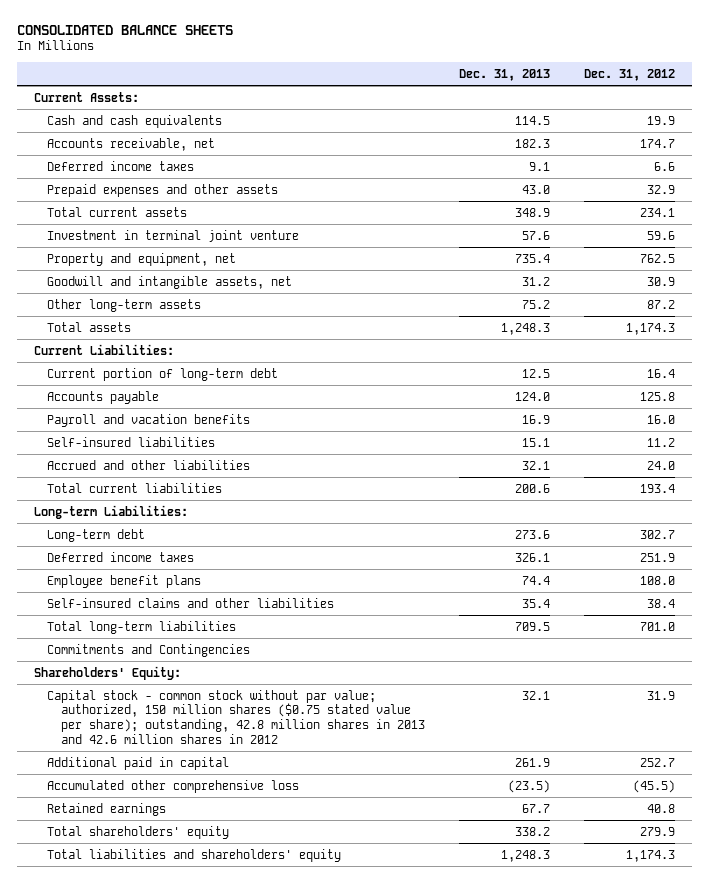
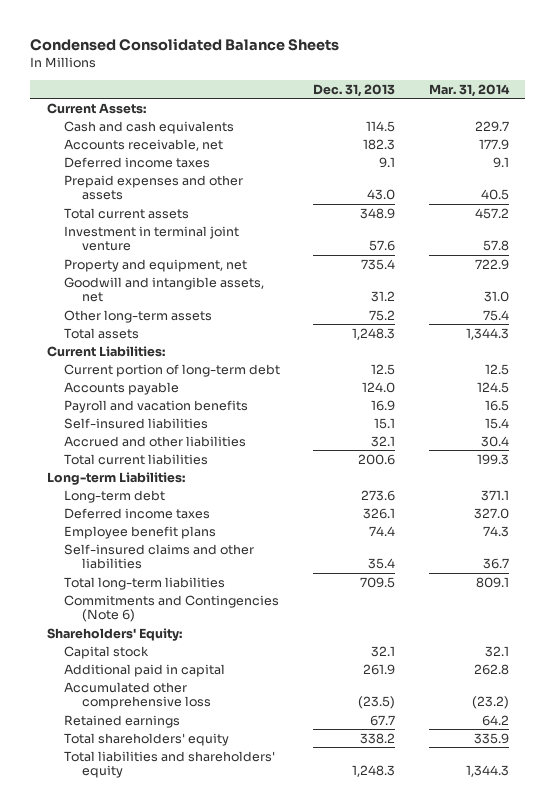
[16,24,233,35] CONSOLIDATED BALANCE SHEETS -> [30,38,340,52] Condensed Consolidated Balance Sheets
[584,68,676,81] Dec. 31, 2012 -> none
none -> [428,83,510,97] Mar. 31, 2014
[47,643,251,657] Commitments and Contingencies -> [64,594,280,623] Commitments and Contingencies (Note 6)
[47,689,425,744] Capital stock - common stock without par value; authorized, 150 million shares ($0.75 stated value per share); outstanding, 42.8 million shares in 2013 and 42.6 million shares in 2012 -> [64,645,150,659] Capital stock

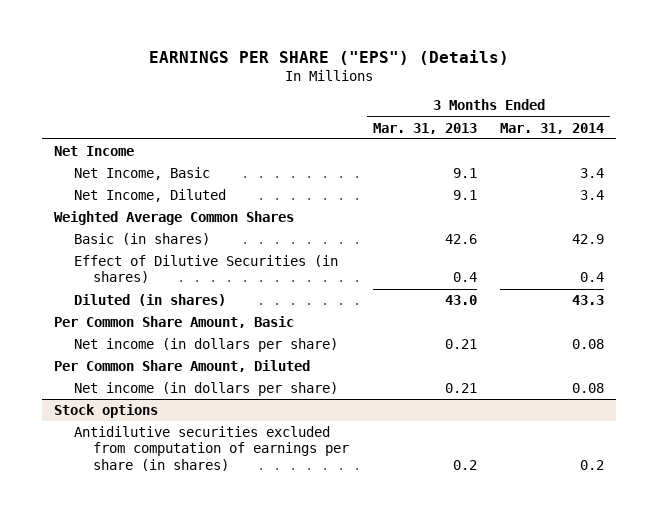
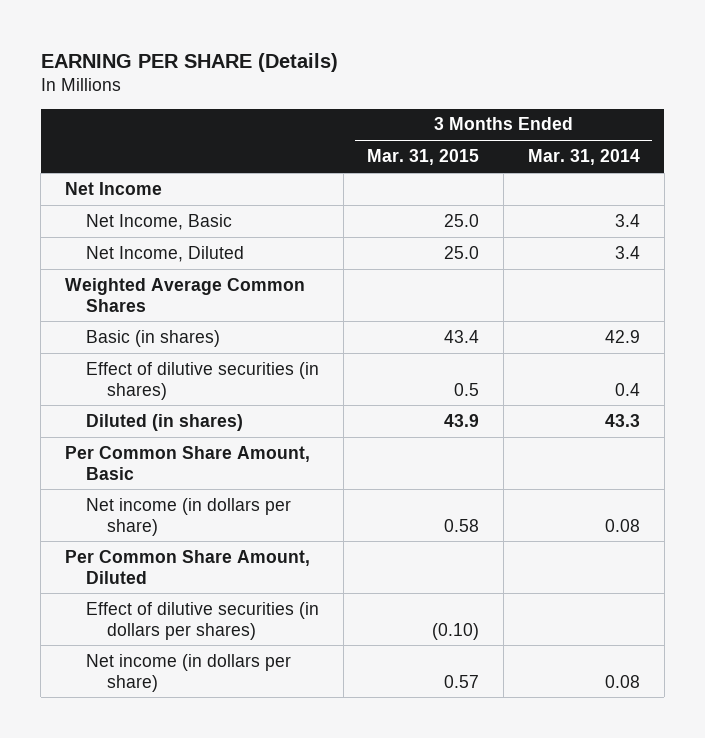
[149,49,510,65] EARNINGS PER SHARE ("EPS") (Details) -> [40,52,338,72] EARNING PER SHARE (Details)
[372,122,477,134] Mar. 31, 2013 -> none
none -> [367,149,480,166] Mar. 31, 2015
[73,255,338,284] Effect of Dilutive Securities (in shares) -> [86,361,320,400] Effect of dilutive securities (in shares)
none -> [86,601,320,640] Effect of dilutive securities (in dollars per shares)
[53,404,158,419] Stock options -> none
[73,426,350,471] Antidilutive securities excluded from computation of earnings per share (in shares) -> none

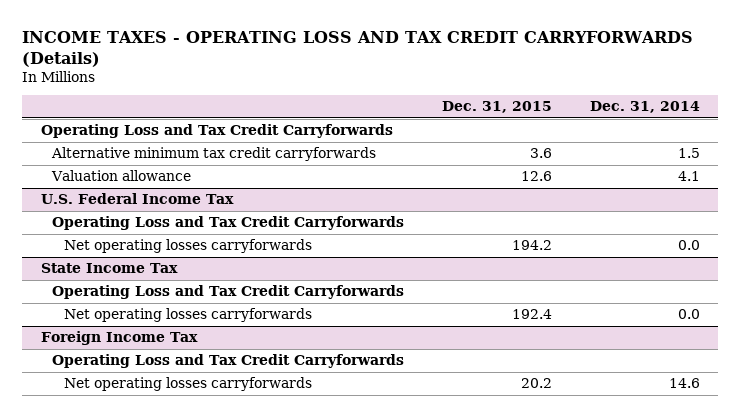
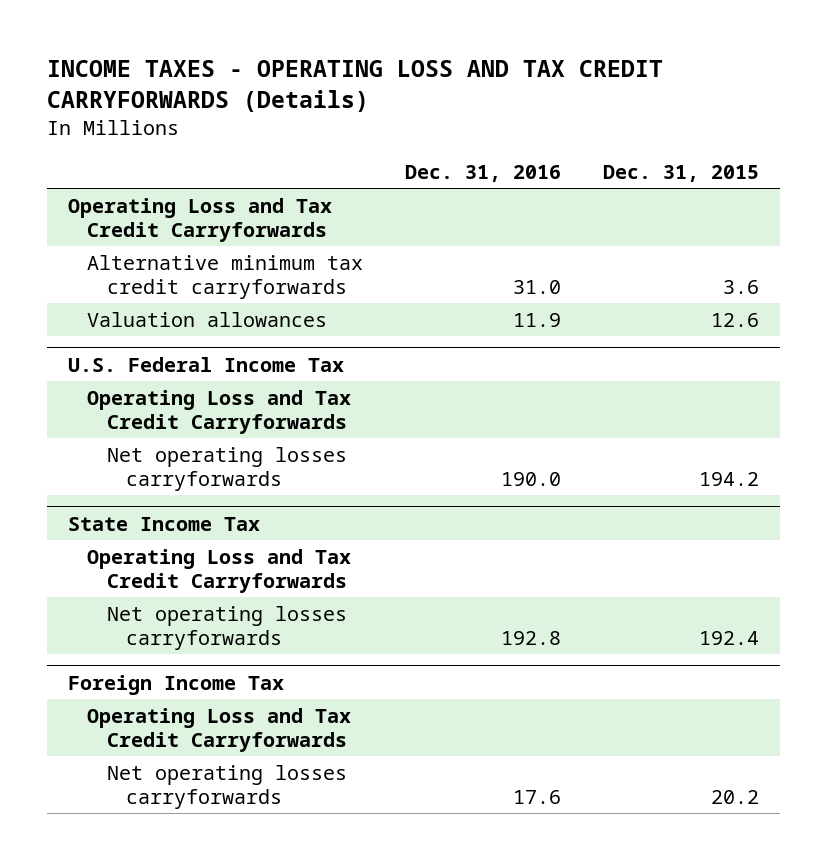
[589,101,700,114] Dec. 31, 2014 -> none
none -> [405,164,562,182] Dec. 31, 2016
[51,170,192,182] Valuation allowance -> [87,311,328,327] Valuation allowances

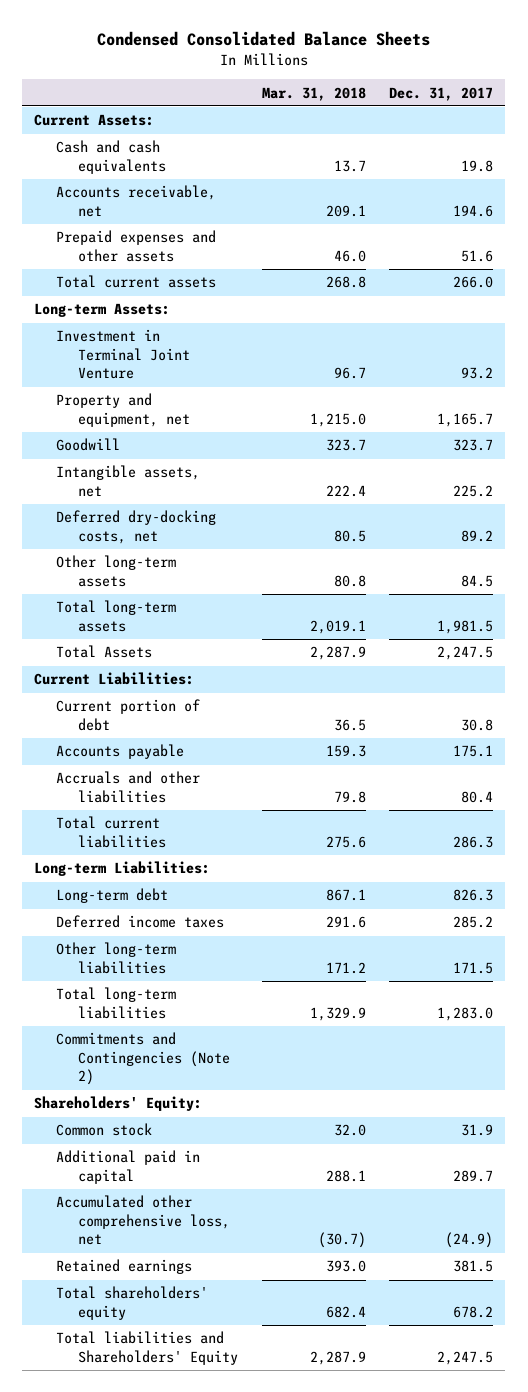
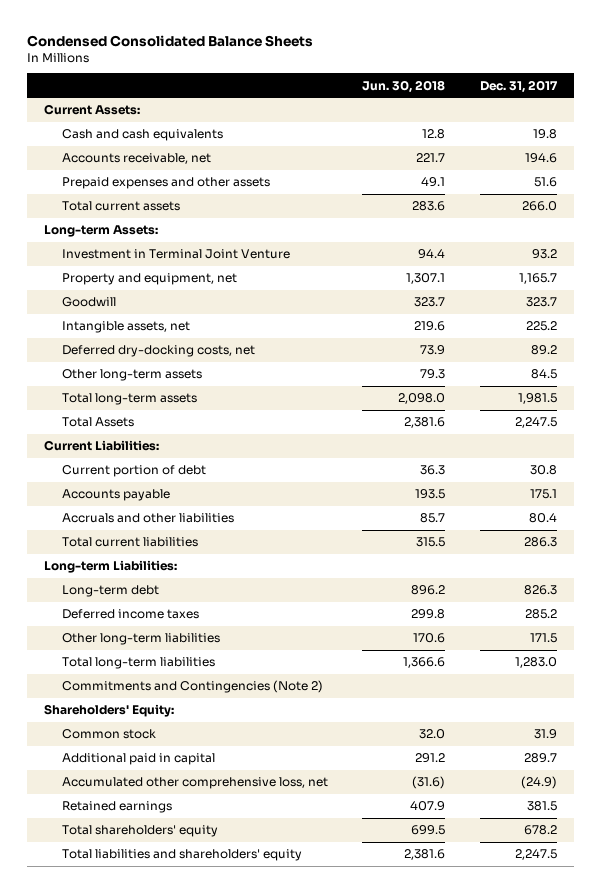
[261,86,366,101] Mar. 31, 2018 -> none
none -> [362,79,446,93] Jun. 30, 2018
[56,1331,239,1365] Total liabilities and Shareholders' Equity -> [61,849,302,862] Total liabilities and shareholders' equity

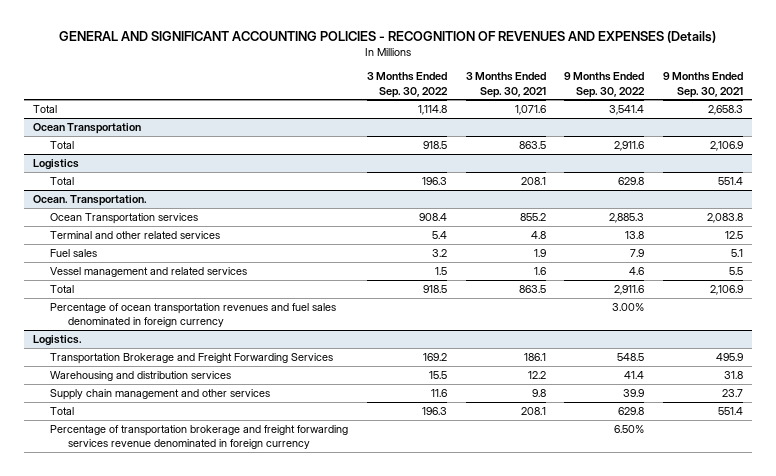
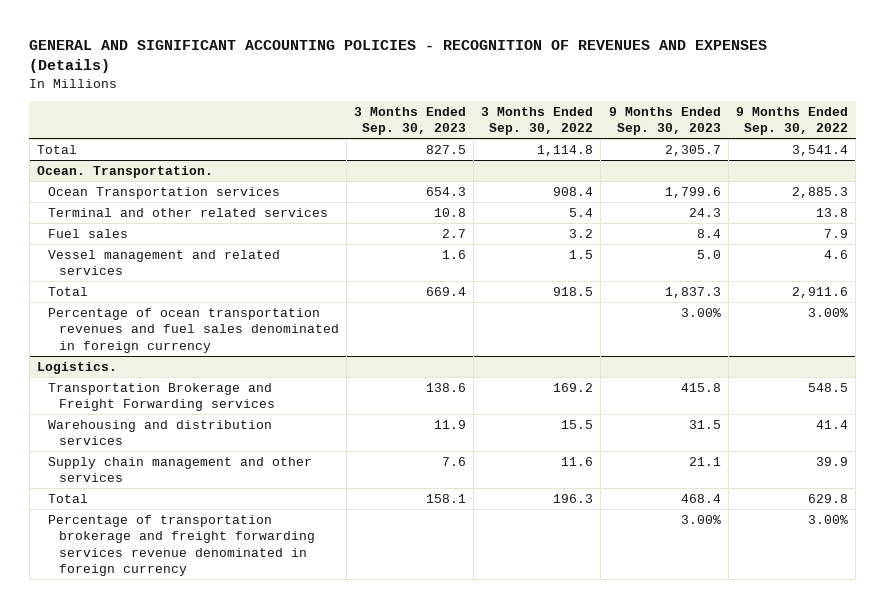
[465,72,546,98] 3 Months Ended Sep. 30, 2021 -> none
[662,72,743,98] 9 Months Ended Sep. 30, 2021 -> none
none -> [354,106,467,136] 3 Months Ended Sep. 30, 2023
none -> [608,106,721,136] 9 Months Ended Sep. 30, 2023
[33,122,142,134] Ocean Transportation -> none
[50,140,75,149] Total -> none
[33,158,80,170] Logistics -> none
[50,176,75,185] Total -> none
[50,352,334,364] Transportation Brokerage and Freight Forwarding Services -> [47,382,275,412] Transportation Brokerage and Freight Forwarding services
[614,424,645,433] 6.50% -> [807,514,848,524] 3.00%

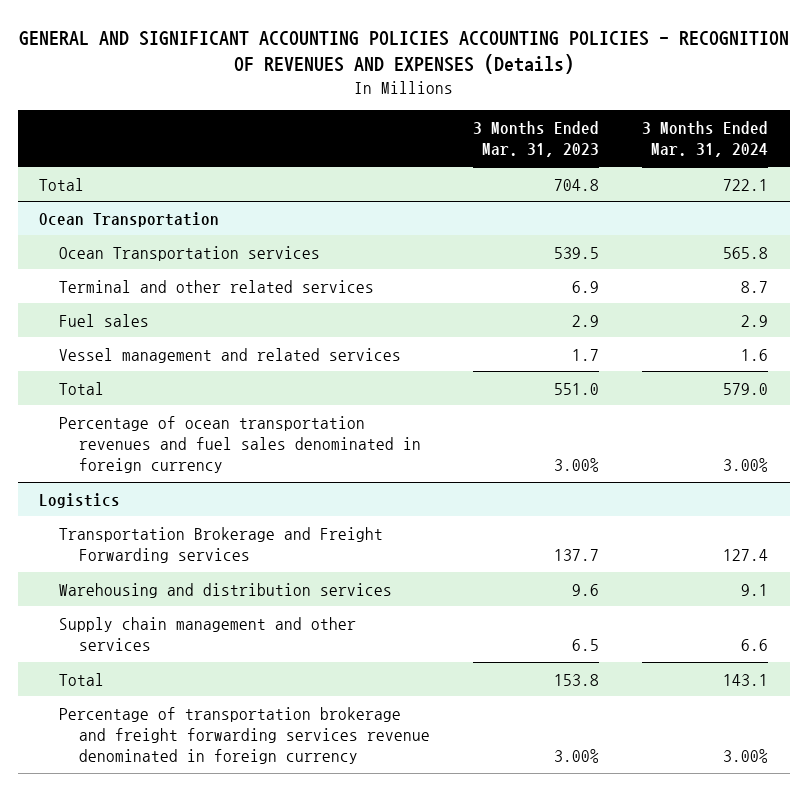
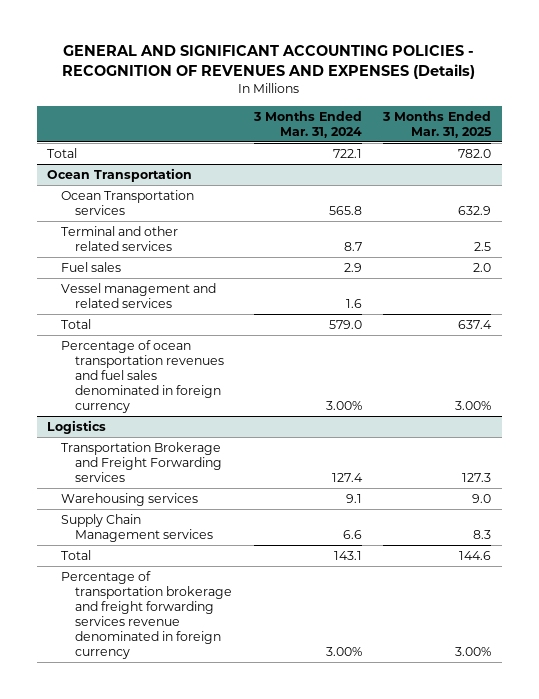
[18,30,789,75] GENERAL AND SIGNIFICANT ACCOUNTING POLICIES ACCOUNTING POLICIES - RECOGNITION OF REVENUES AND EXPENSES (Details) -> [62,45,476,80] GENERAL AND SIGNIFICANT ACCOUNTING POLICIES - RECOGNITION OF REVENUES AND EXPENSES (Details)
[472,121,599,158] 3 Months Ended Mar. 31, 2023 -> none
none -> [382,110,493,138] 3 Months Ended Mar. 31, 2025
[58,582,392,598] Warehousing and distribution services -> [61,492,199,506] Warehousing services
[58,616,356,651] Supply chain management and other services -> [61,513,214,542] Supply Chain Management services

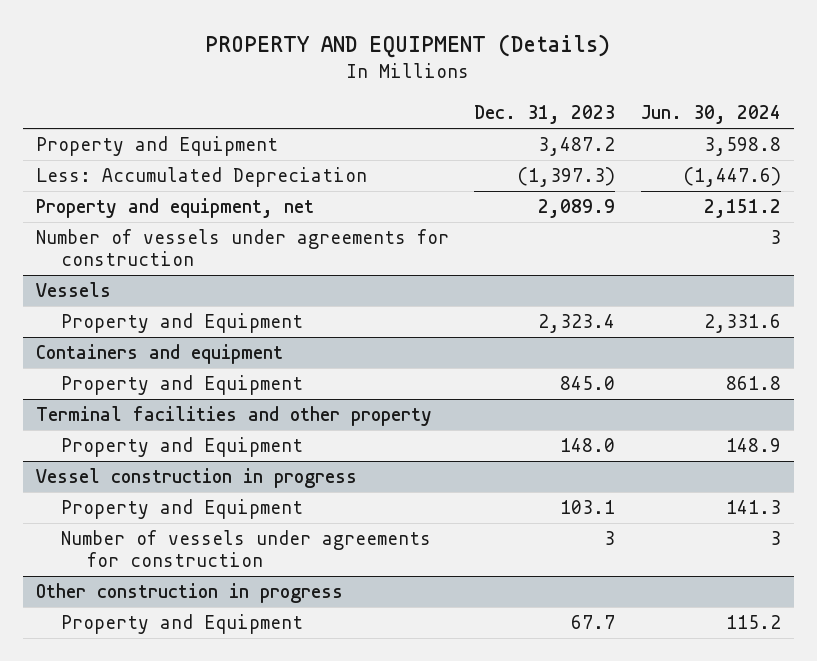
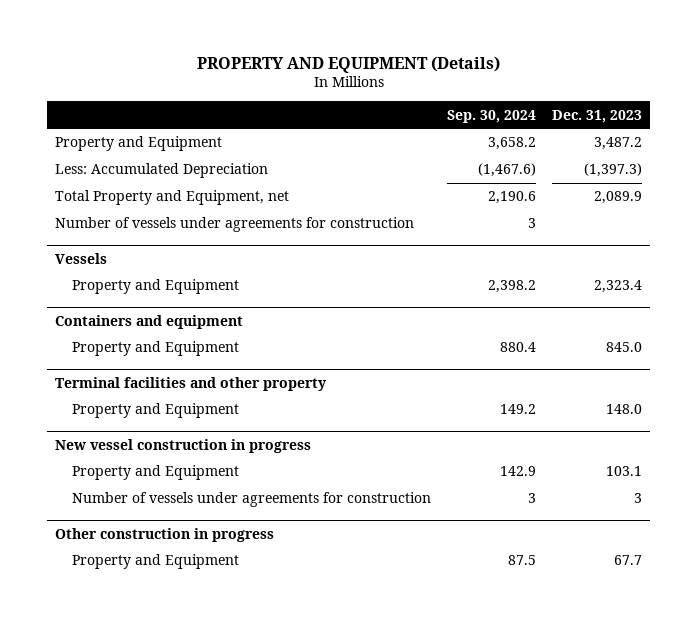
[640,104,781,124] Jun. 30, 2024 -> none
none -> [447,109,537,123] Sep. 30, 2024
[35,198,314,219] Property and equipment, net -> [54,190,289,206] Total Property and Equipment, net
[35,468,357,489] Vessel construction in progress -> [54,438,311,453] New vessel construction in progress

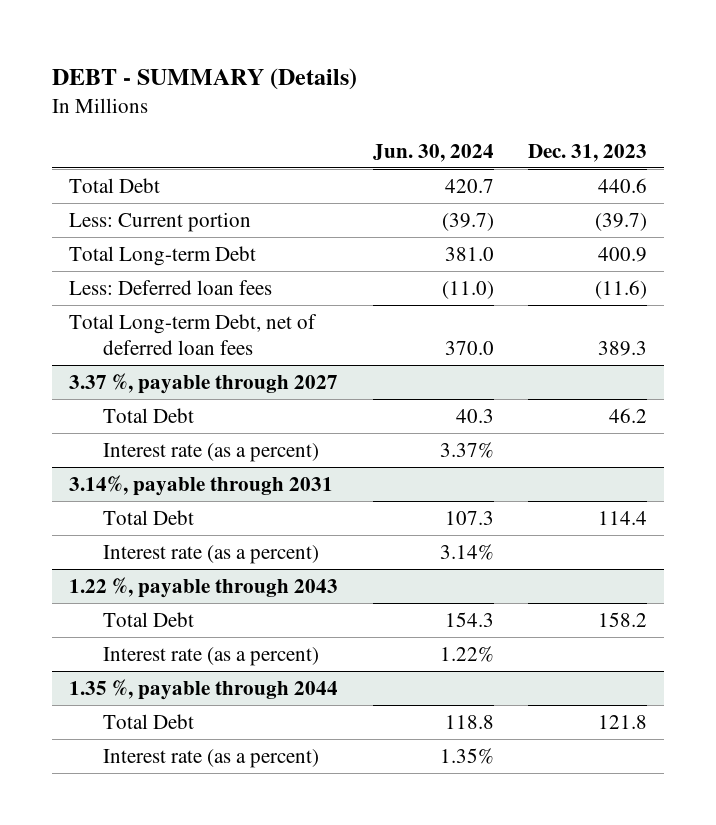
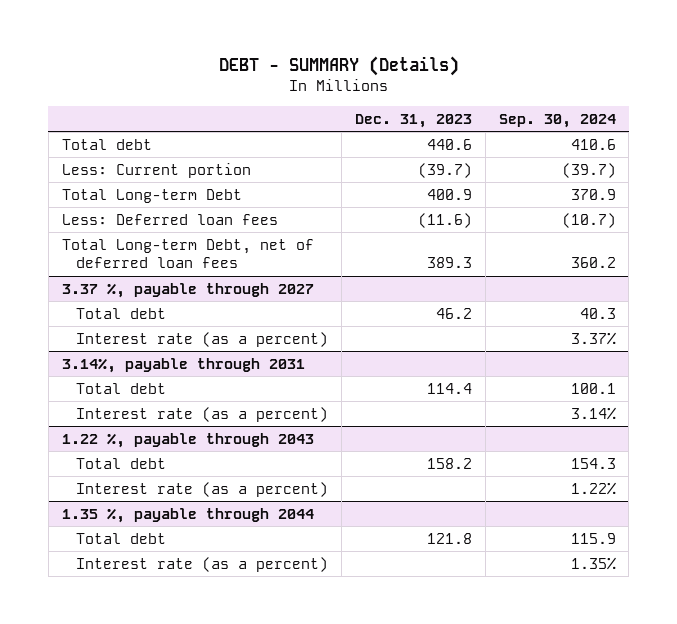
[372,143,494,162] Jun. 30, 2024 -> none
none -> [498,113,616,128] Sep. 30, 2024
[69,177,161,193] Total Debt -> [61,138,152,150] Total debt
[102,407,194,423] Total Debt -> [75,307,166,319] Total debt
[102,509,194,525] Total Debt -> [75,382,166,394] Total debt
[102,611,194,627] Total Debt -> [75,457,166,469] Total debt
[102,713,194,729] Total Debt -> [75,532,166,544] Total debt

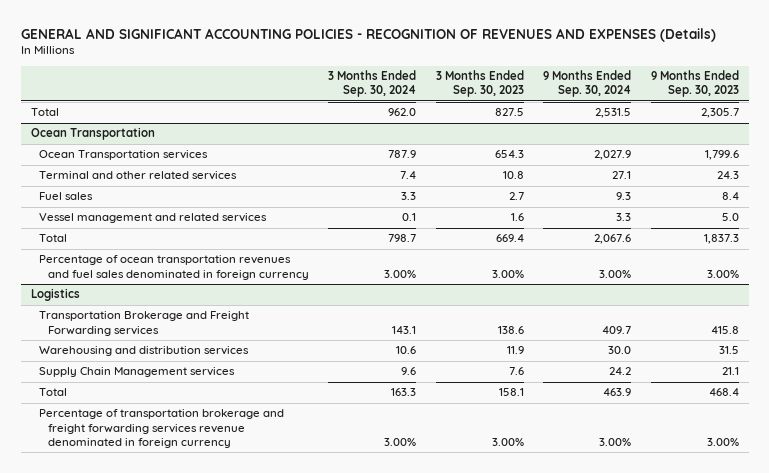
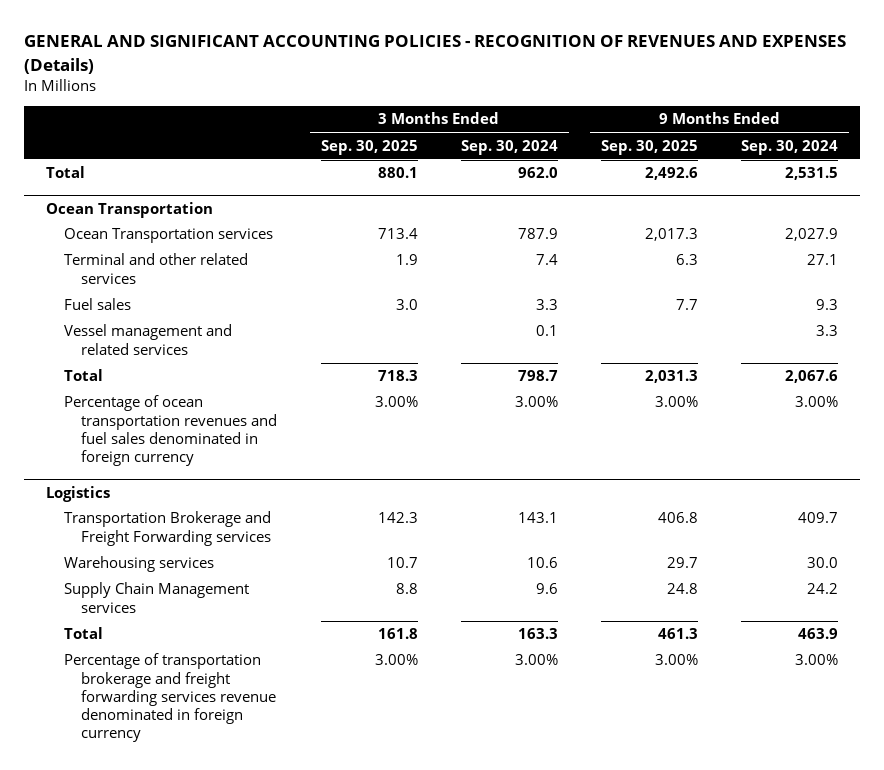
[435,70,524,98] 3 Months Ended Sep. 30, 2023 -> none
[650,70,739,98] 9 Months Ended Sep. 30, 2023 -> none
none -> [320,139,418,155] Sep. 30, 2025
none -> [601,139,699,155] Sep. 30, 2025
[39,346,250,357] Warehousing and distribution services -> [63,556,214,573] Warehousing services

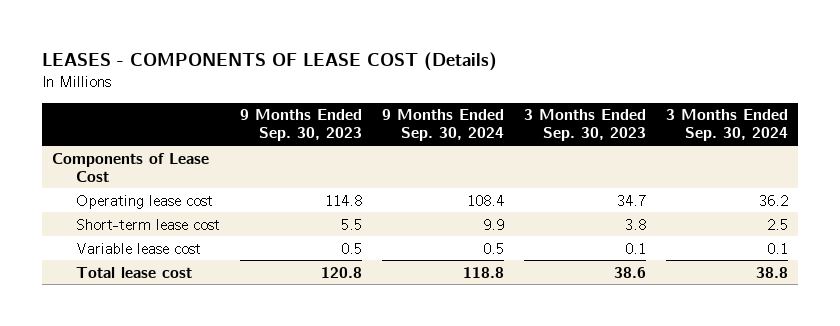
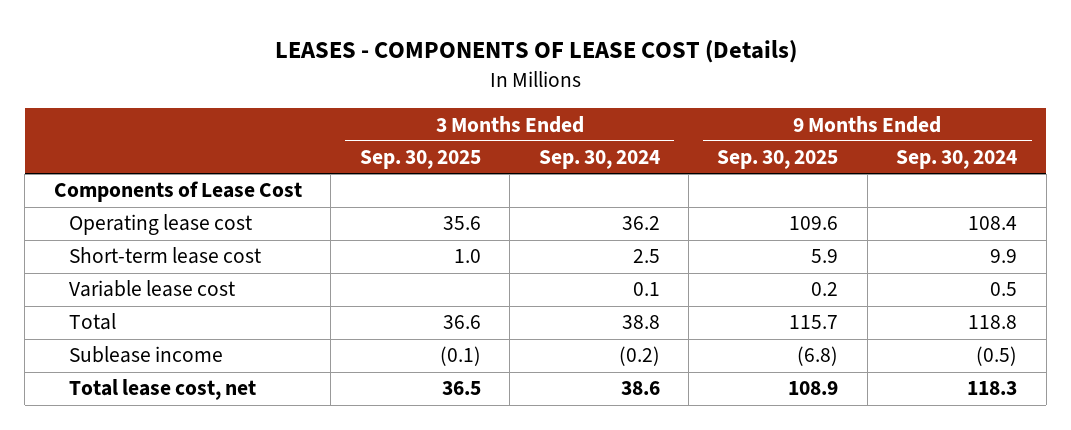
[240,109,363,142] 9 Months Ended Sep. 30, 2023 -> none
[524,109,647,142] 3 Months Ended Sep. 30, 2023 -> none
none -> [359,150,481,170] Sep. 30, 2025
none -> [717,150,839,170] Sep. 30, 2025
none -> [69,313,117,331] Total
none -> [69,346,224,364] Sublease income
[76,266,193,278] Total lease cost -> [69,379,257,401] Total lease cost, net
[463,266,505,278] 118.8 -> [967,381,1018,396] 118.3
[756,266,789,278] 38.8 -> [620,381,660,396] 38.6

